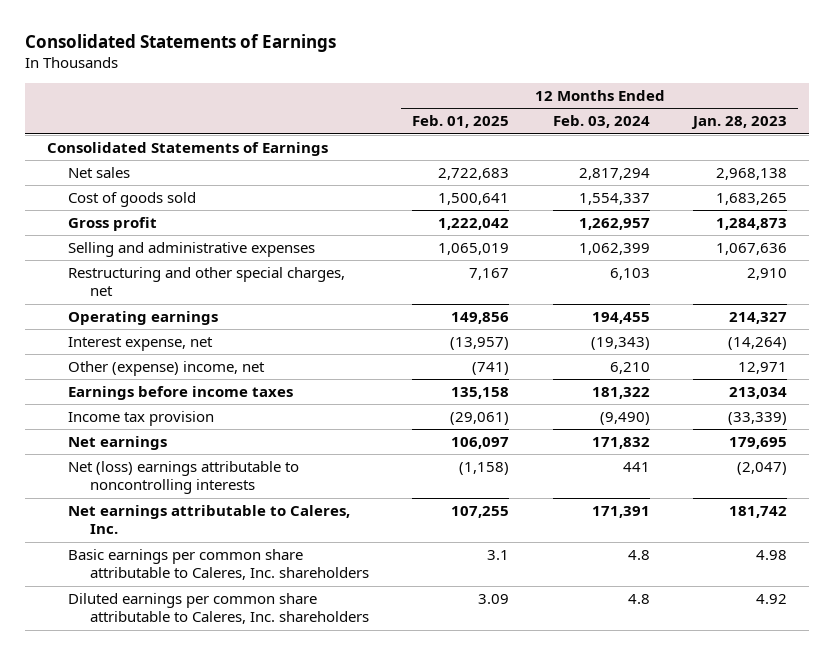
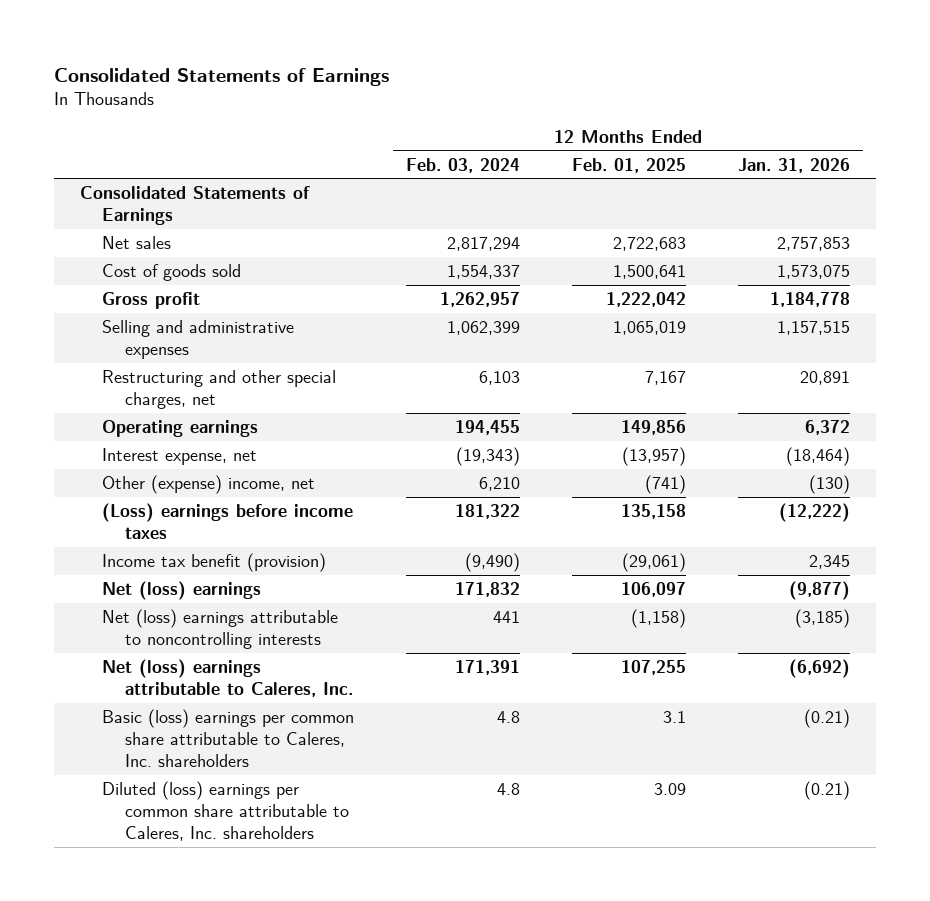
[690,116,787,130] Jan. 28, 2023 -> none
none -> [738,157,851,173] Jan. 31, 2026
[68,386,294,401] Earnings before income taxes -> [102,503,354,539] (Loss) earnings before income taxes
[68,411,215,427] Income tax provision -> [102,553,327,573] Income tax benefit (provision)
[68,436,168,451] Net earnings -> [102,581,262,601] Net (loss) earnings
[68,505,351,535] Net earnings attributable to Caleres, Inc. -> [102,659,353,697] Net (loss) earnings attributable to Caleres, Inc.
[68,549,369,581] Basic earnings per common share attributable to Caleres, Inc. shareholders -> [102,709,355,767] Basic (loss) earnings per common share attributable to Caleres, Inc. shareholders
[68,593,369,625] Diluted earnings per common share attributable to Caleres, Inc. shareholders -> [102,781,349,841] Diluted (loss) earnings per common share attributable to Caleres, Inc. shareholders

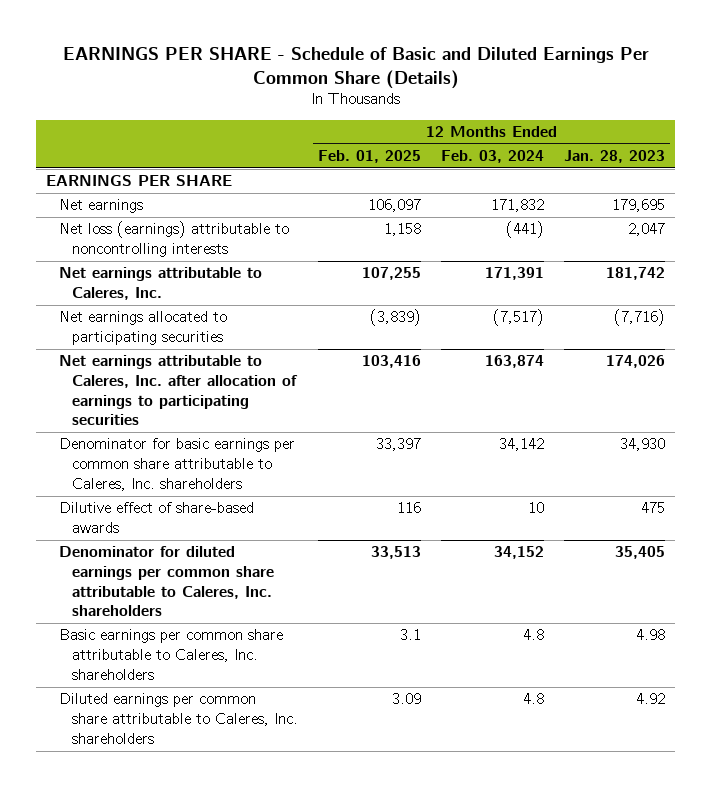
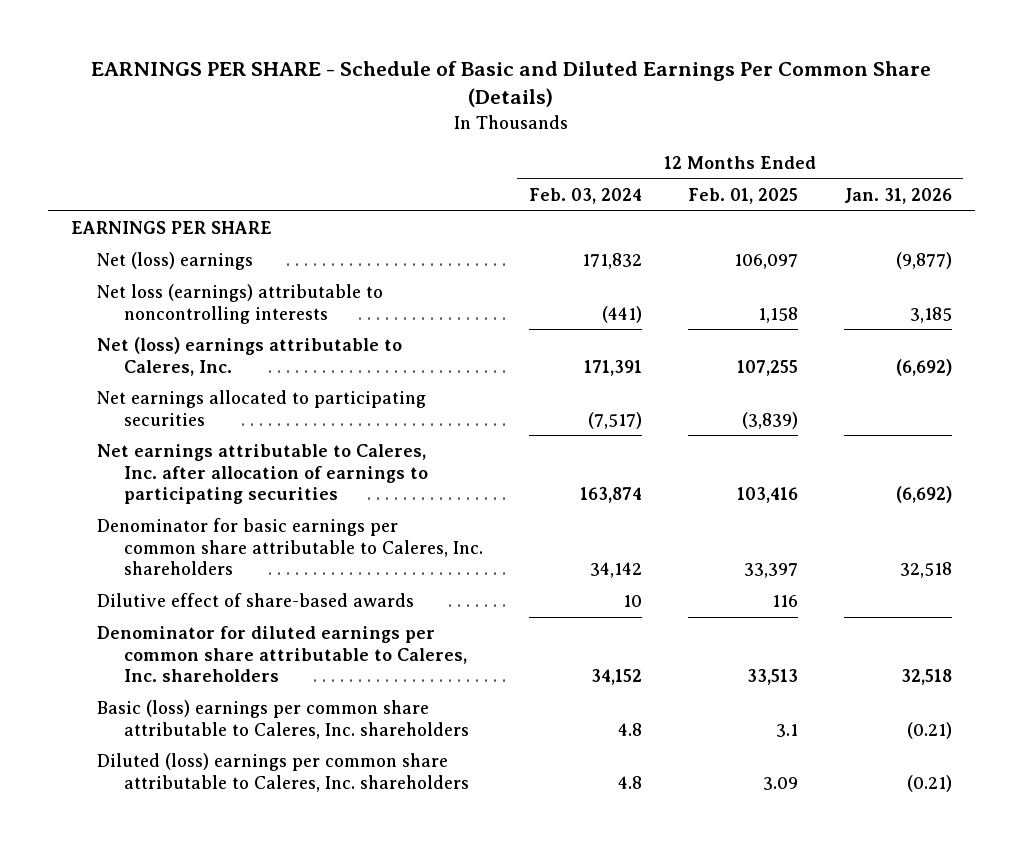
[564,149,666,163] Jan. 28, 2023 -> none
none -> [843,187,952,204] Jan. 31, 2026
[59,199,144,214] Net earnings -> [97,252,254,271] Net (loss) earnings
[59,267,263,301] Net earnings attributable to Caleres, Inc. -> [97,337,403,376] Net (loss) earnings attributable to Caleres, Inc.
[59,629,284,680] Basic earnings per common share attributable to Caleres, Inc. shareholders -> [97,700,469,739] Basic (loss) earnings per common share attributable to Caleres, Inc. shareholders
[59,693,299,744] Diluted earnings per common share attributable to Caleres, Inc. shareholders -> [97,753,469,792] Diluted (loss) earnings per common share attributable to Caleres, Inc. shareholders

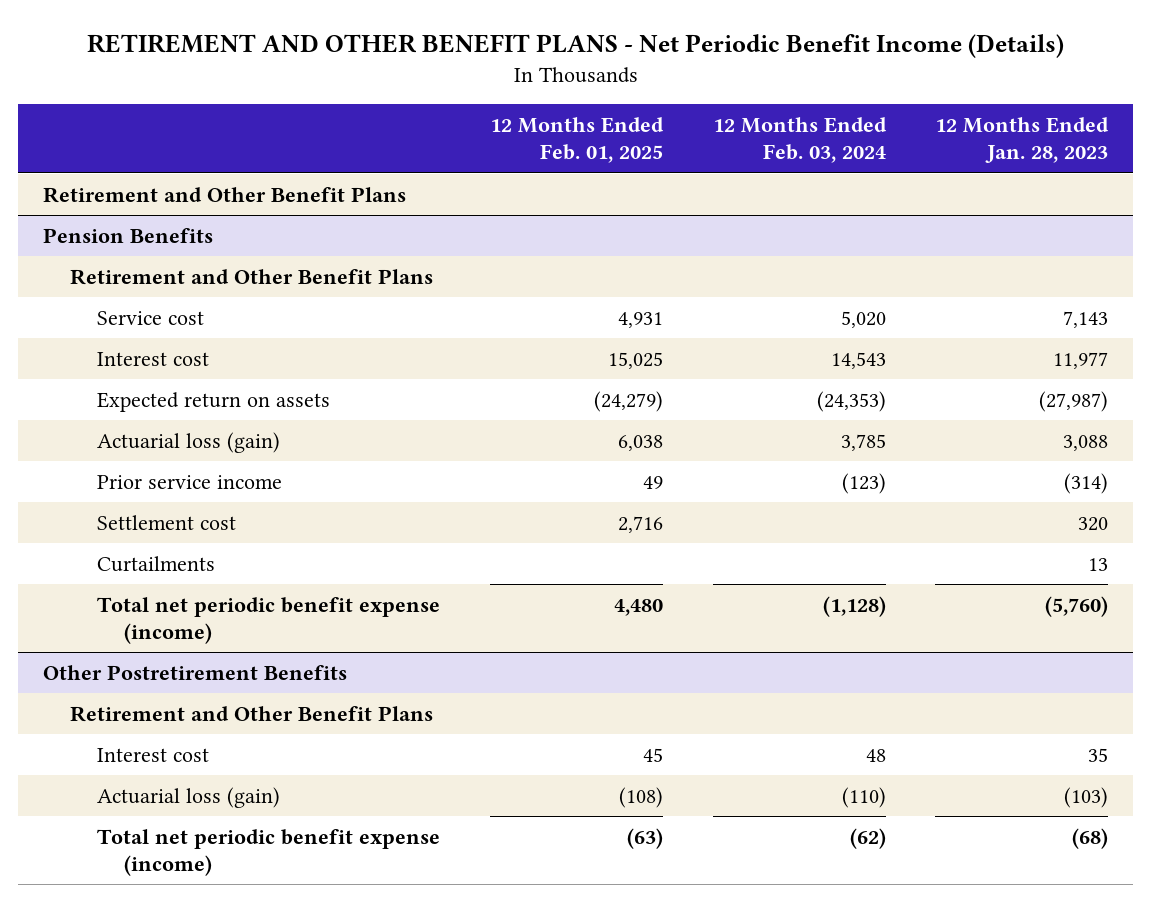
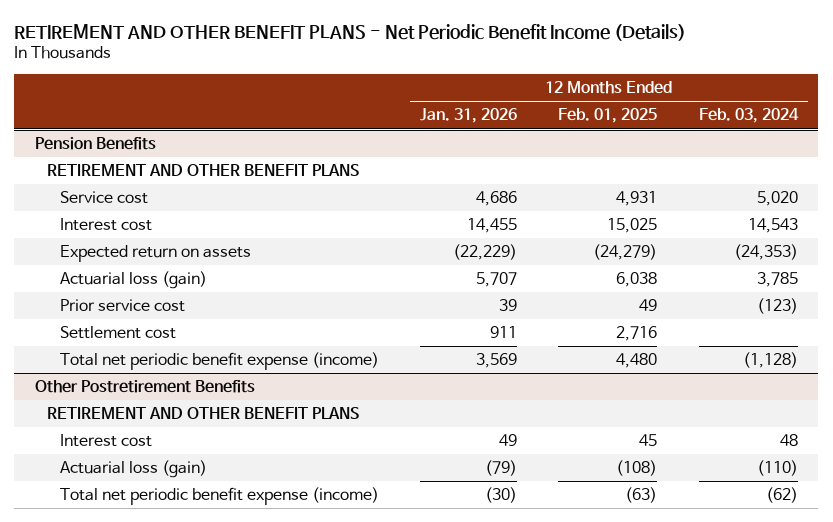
[935,117,1110,164] 12 Months Ended Jan. 28, 2023 -> none
none -> [420,108,518,124] Jan. 31, 2026
[43,186,407,203] Retirement and Other Benefit Plans -> none
[70,268,434,285] Retirement and Other Benefit Plans -> [47,164,360,177] RETIREMENT AND OTHER BENEFIT PLANS
[97,474,283,489] Prior service income -> [59,299,185,313] Prior service cost
[97,555,216,572] Curtailments -> none
[70,705,434,722] Retirement and Other Benefit Plans -> [47,407,360,420] RETIREMENT AND OTHER BENEFIT PLANS

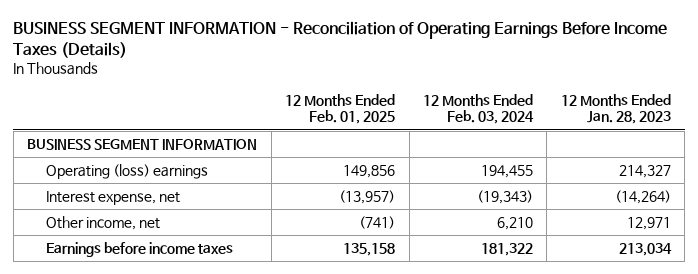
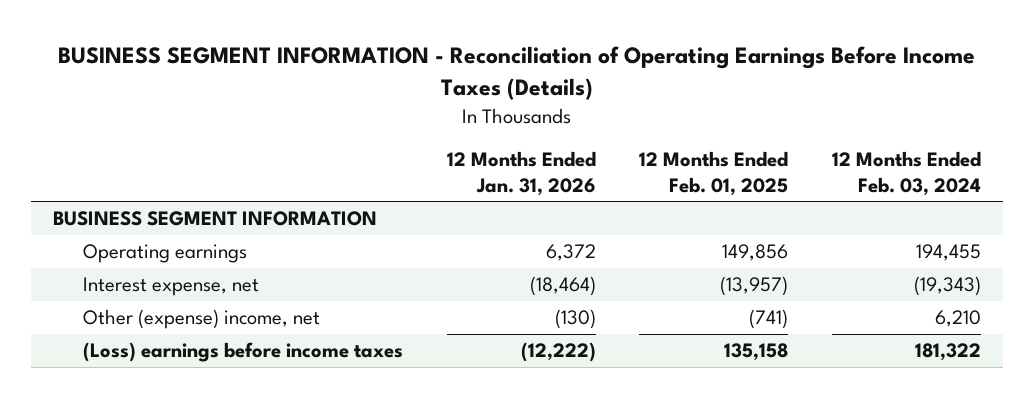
[560,94,671,125] 12 Months Ended Jan. 28, 2023 -> none
none -> [446,151,596,196] 12 Months Ended Jan. 31, 2026
[46,164,209,180] Operating (loss) earnings -> [82,244,247,264] Operating earnings
[46,216,161,231] Other income, net -> [82,309,320,330] Other (expense) income, net
[46,242,234,258] Earnings before income taxes -> [82,342,403,363] (Loss) earnings before income taxes

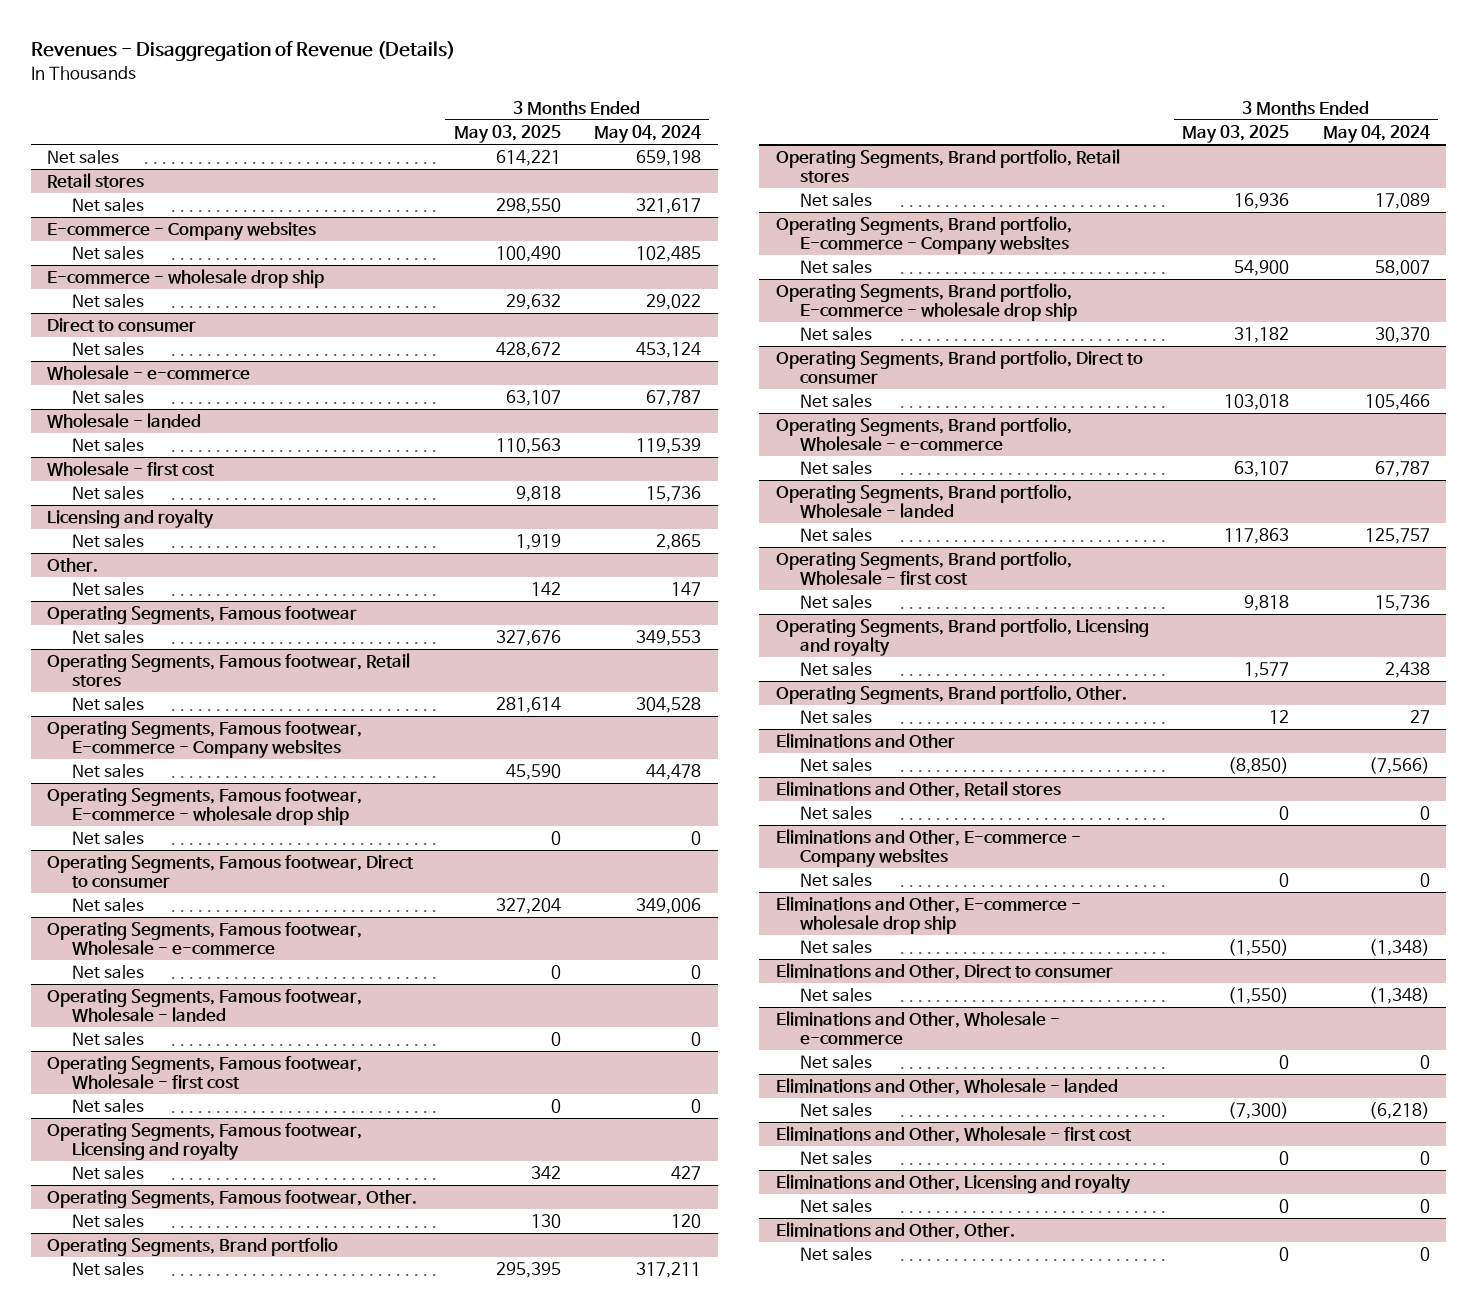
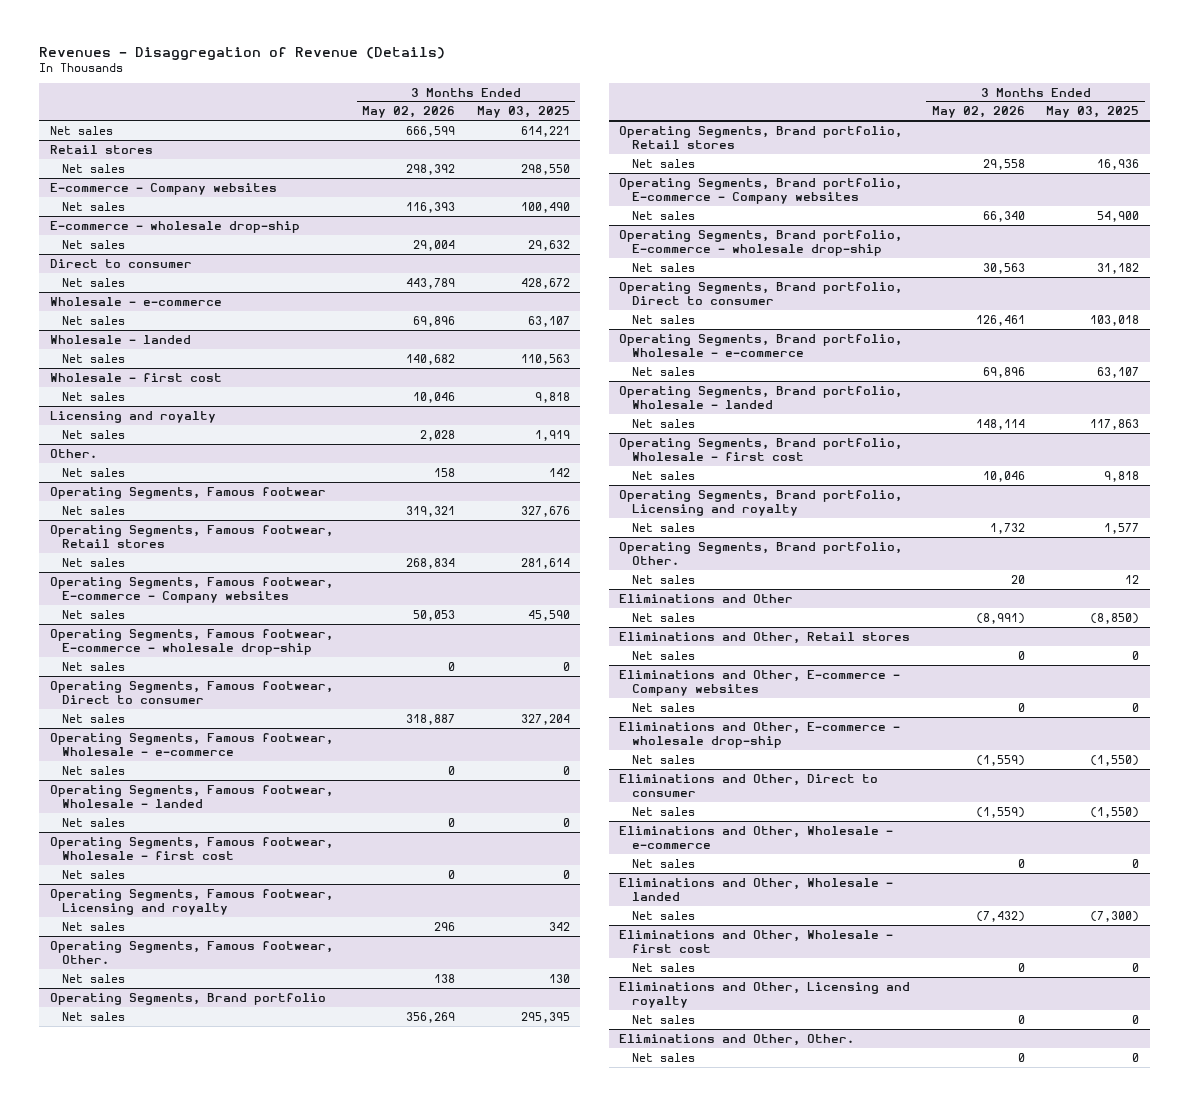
[593,124,701,143] May 04, 2024 -> none
none -> [362,106,456,119] May 02, 2026
[47,269,325,289] E-commerce - wholesale drop ship -> [49,220,300,233] E-commerce - wholesale drop-ship
[47,788,363,826] Operating Segments, Famous footwear, E-commerce - wholesale drop ship -> [49,628,333,655] Operating Segments, Famous footwear, E-commerce - wholesale drop-ship
[775,283,1078,322] Operating Segments, Brand portfolio, E-commerce - wholesale drop ship -> [619,229,903,256] Operating Segments, Brand portfolio, E-commerce - wholesale drop-ship
[775,896,1081,935] Eliminations and Other, E-commerce - wholesale drop ship -> [619,721,901,748] Eliminations and Other, E-commerce - wholesale drop-ship

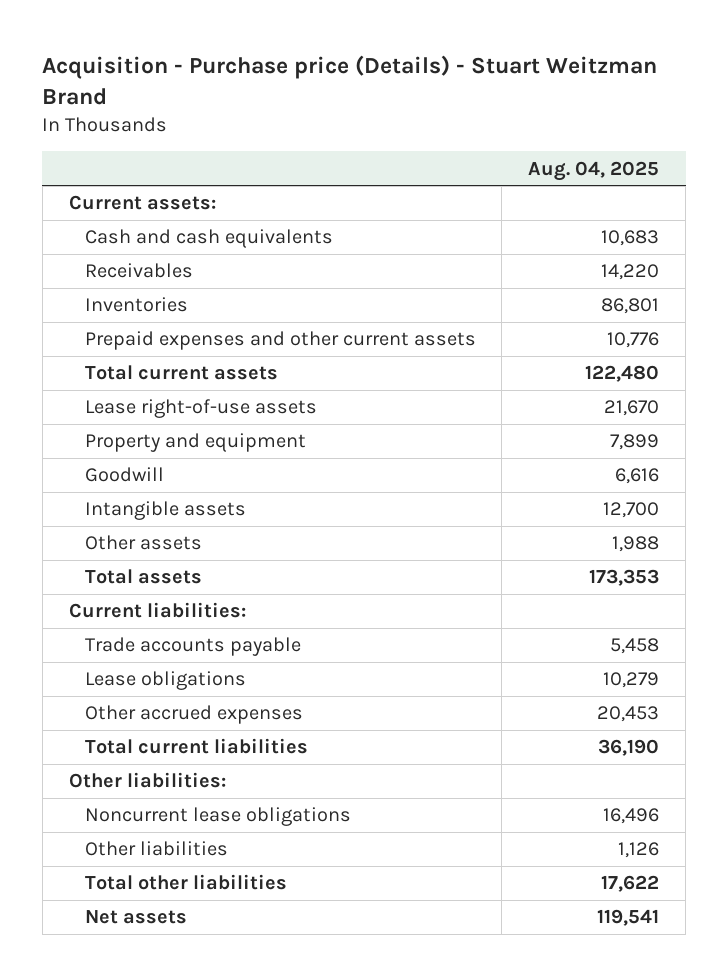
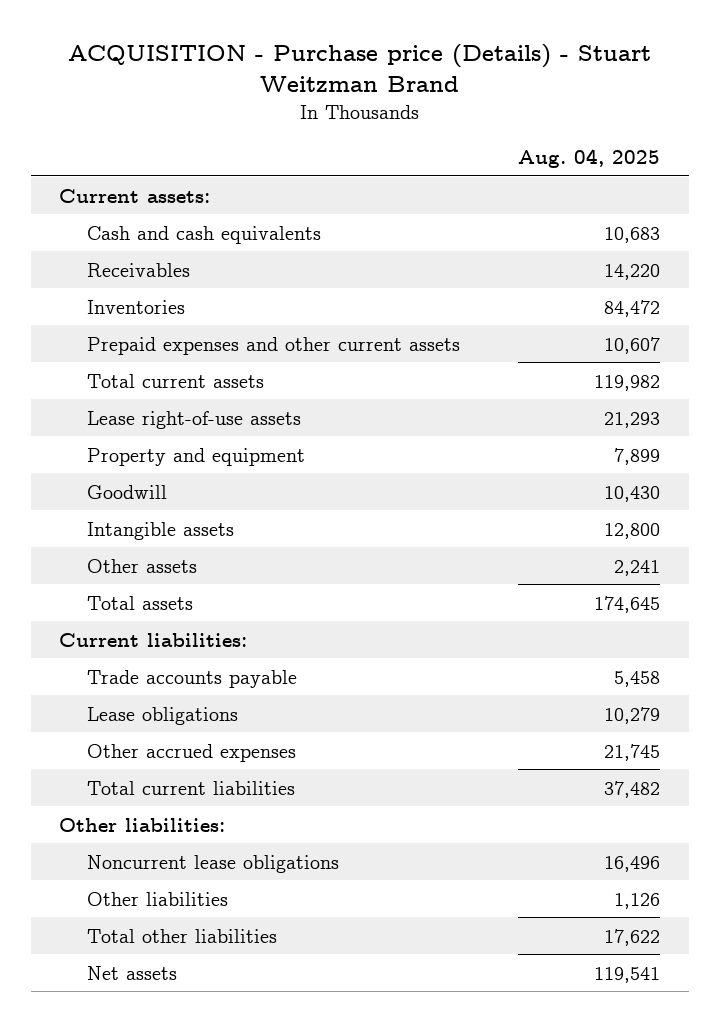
[42,55,658,106] Acquisition - Purchase price (Details) - Stuart Weitzman Brand -> [67,44,651,92] ACQUISITION - Purchase price (Details) - Stuart Weitzman Brand
[601,298,660,315] 86,801 -> [604,299,661,317] 84,472
[607,332,660,349] 10,776 -> [604,336,661,354] 10,607
[585,365,660,383] 122,480 -> [594,374,661,391] 119,982
[604,400,660,417] 21,670 -> [604,411,661,428] 21,293
[615,468,660,485] 6,616 -> [604,485,661,502] 10,430
[603,502,660,519] 12,700 -> [604,522,661,539] 12,800
[612,536,660,553] 1,988 -> [614,559,661,576] 2,241
[589,569,660,587] 173,353 -> [594,595,661,613] 174,645
[597,706,660,723] 20,453 -> [604,743,661,761] 21,745
[598,739,660,757] 36,190 -> [604,780,661,798] 37,482

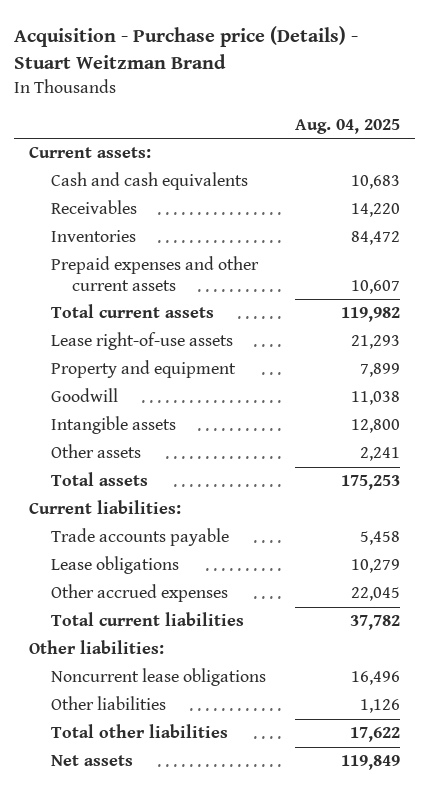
[67,44,651,92] ACQUISITION - Purchase price (Details) - Stuart Weitzman Brand -> [14,25,359,70] Acquisition - Purchase price (Details) - Stuart Weitzman Brand
[604,485,661,502] 10,430 -> [351,391,401,406] 11,038
[594,595,661,613] 174,645 -> [341,475,401,491] 175,253
[604,743,661,761] 21,745 -> [351,587,401,602] 22,045
[604,780,661,798] 37,482 -> [350,615,401,631] 37,782
[594,966,661,983] 119,541 -> [341,755,401,771] 119,849

